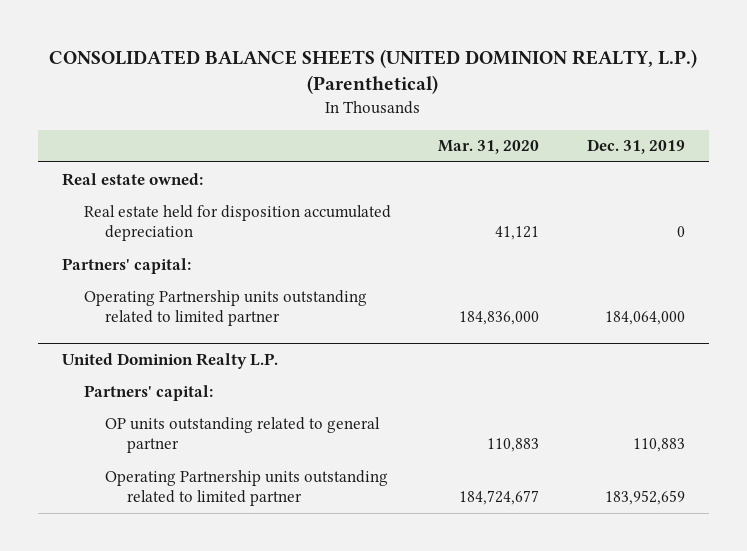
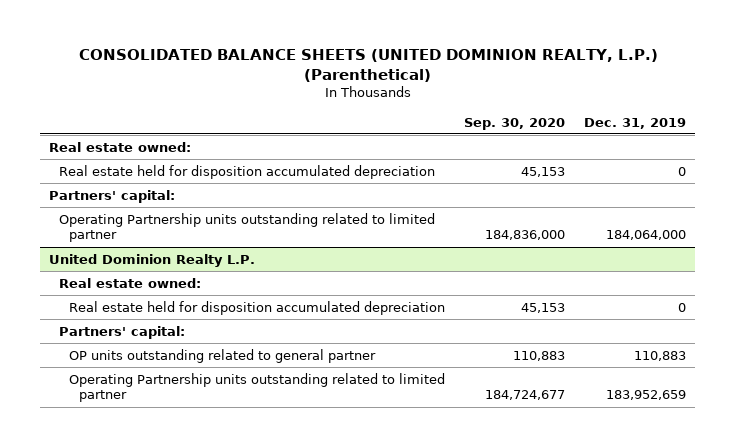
[438,140,540,155] Mar. 31, 2020 -> none
none -> [464,117,566,130] Sep. 30, 2020
none -> [59,277,202,288] Real estate owned:
none -> [69,300,446,315] Real estate held for disposition accumulated depreciation

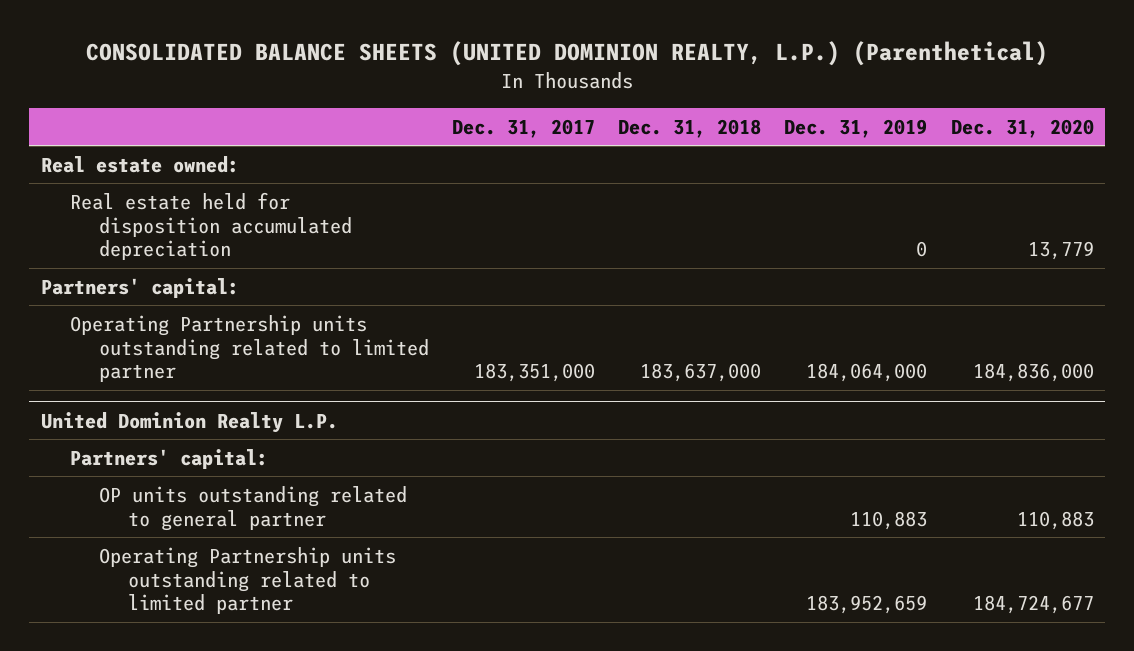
[464,117,566,130] Sep. 30, 2020 -> none
none -> [452,118,596,138] Dec. 31, 2017
none -> [618,118,762,138] Dec. 31, 2018
none -> [950,118,1094,138] Dec. 31, 2020
[59,277,202,288] Real estate owned: -> none
[69,300,446,315] Real estate held for disposition accumulated depreciation -> none

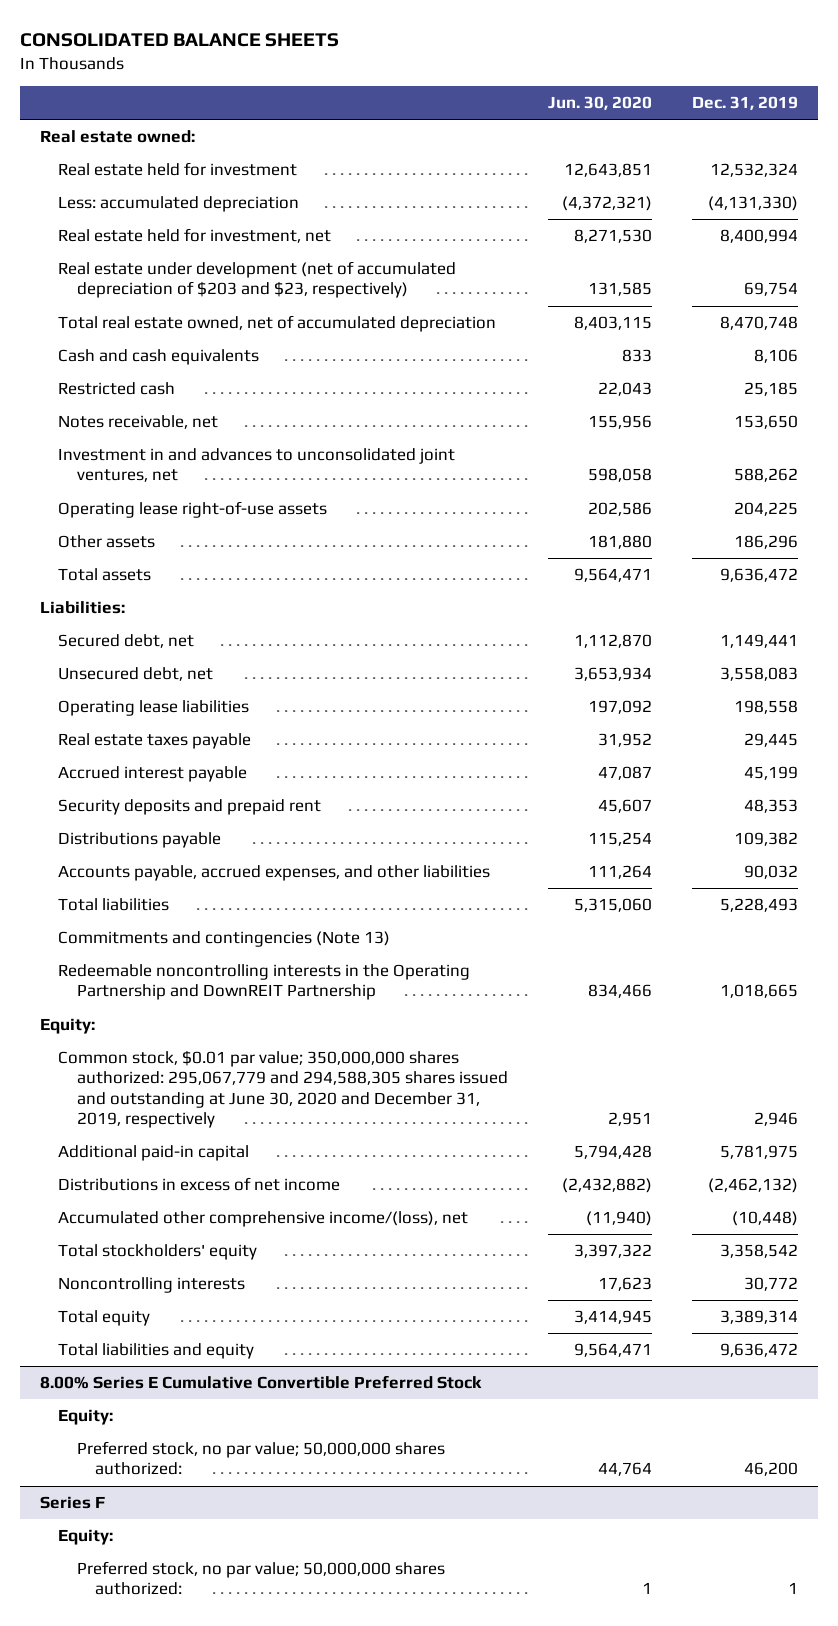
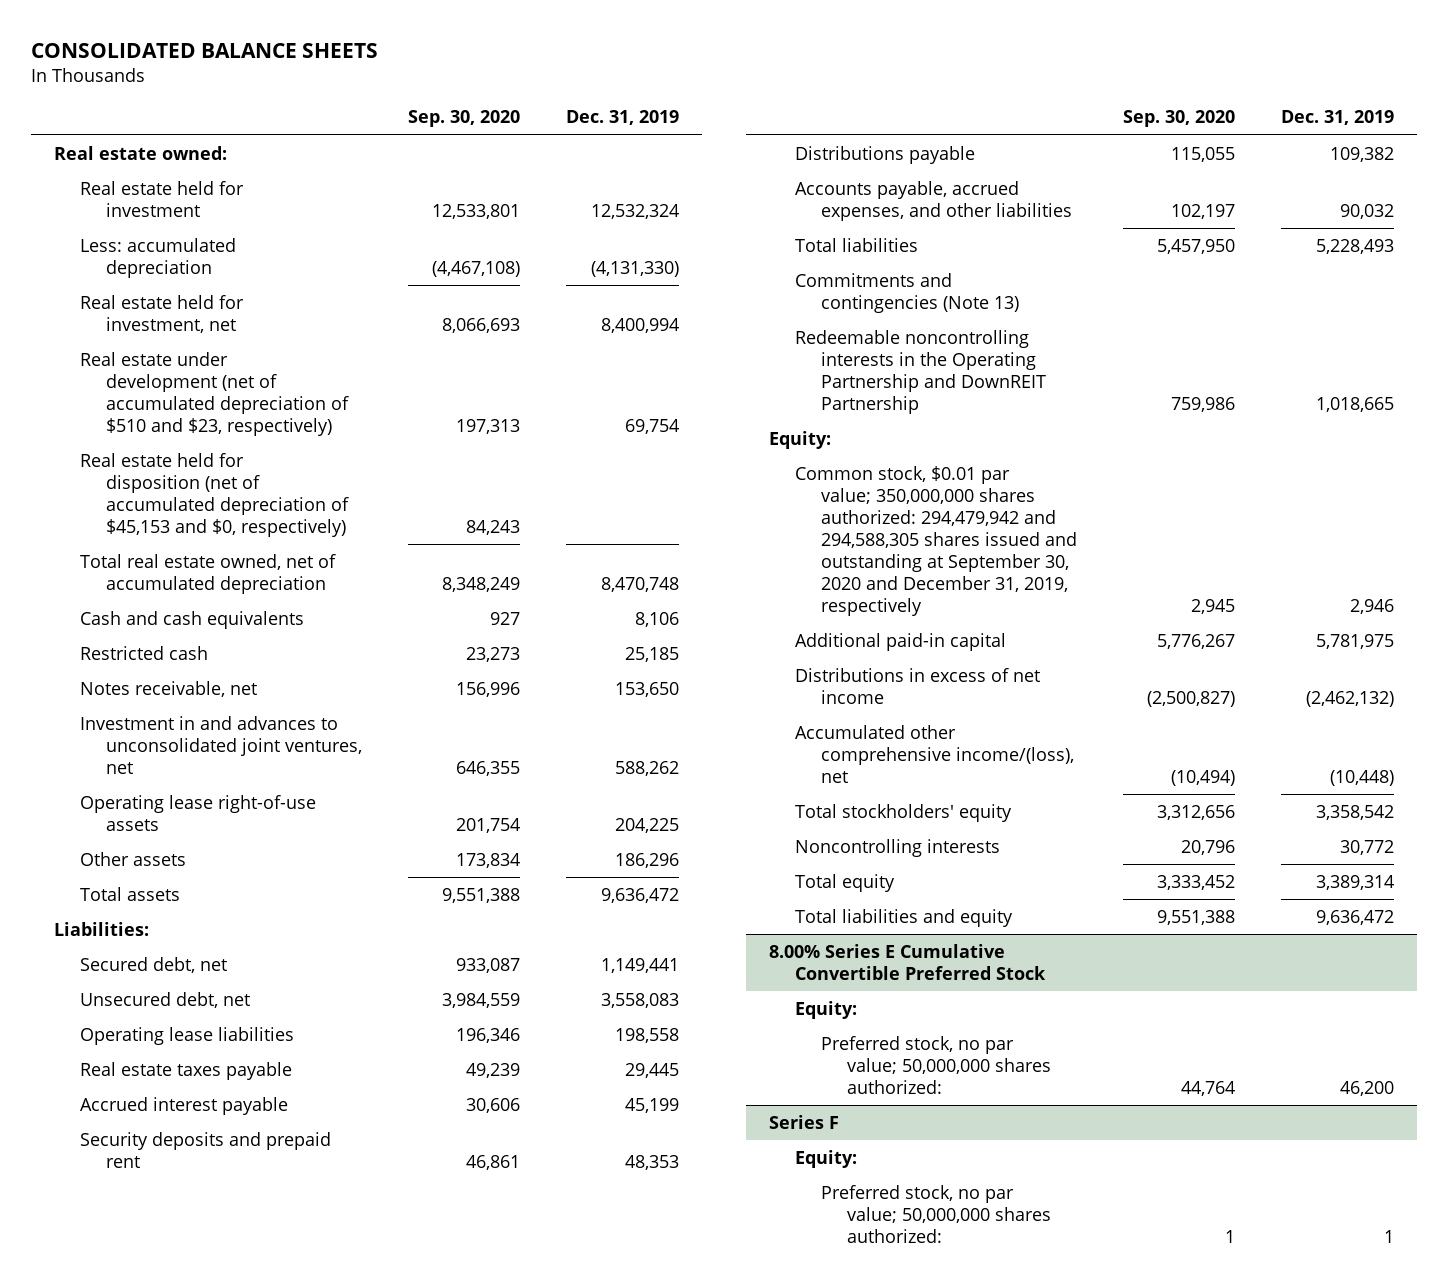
[547,96,652,111] Jun. 30, 2020 -> none
none -> [407,110,520,128] Sep. 30, 2020
[58,261,457,299] Real estate under development (net of accumulated depreciation of $203 and $23, respectively) -> [79,351,349,436] Real estate under development (net of accumulated depreciation of $510 and $23, respectively)
none -> [79,452,349,537] Real estate held for disposition (net of accumulated depreciation of $45,153 and $0, respectively)
[58,1050,508,1128] Common stock, $0.01 par value; 350,000,000 shares authorized: 295,067,779 and 294,588,305 shares issued and outstanding at June 30, 2020 and December 31, 2019, respectively -> [794,465,1077,616] Common stock, $0.01 par value; 350,000,000 shares authorized: 294,479,942 and 294,588,305 shares issued and outstanding at September 30, 2020 and December 31, 2019, respectively

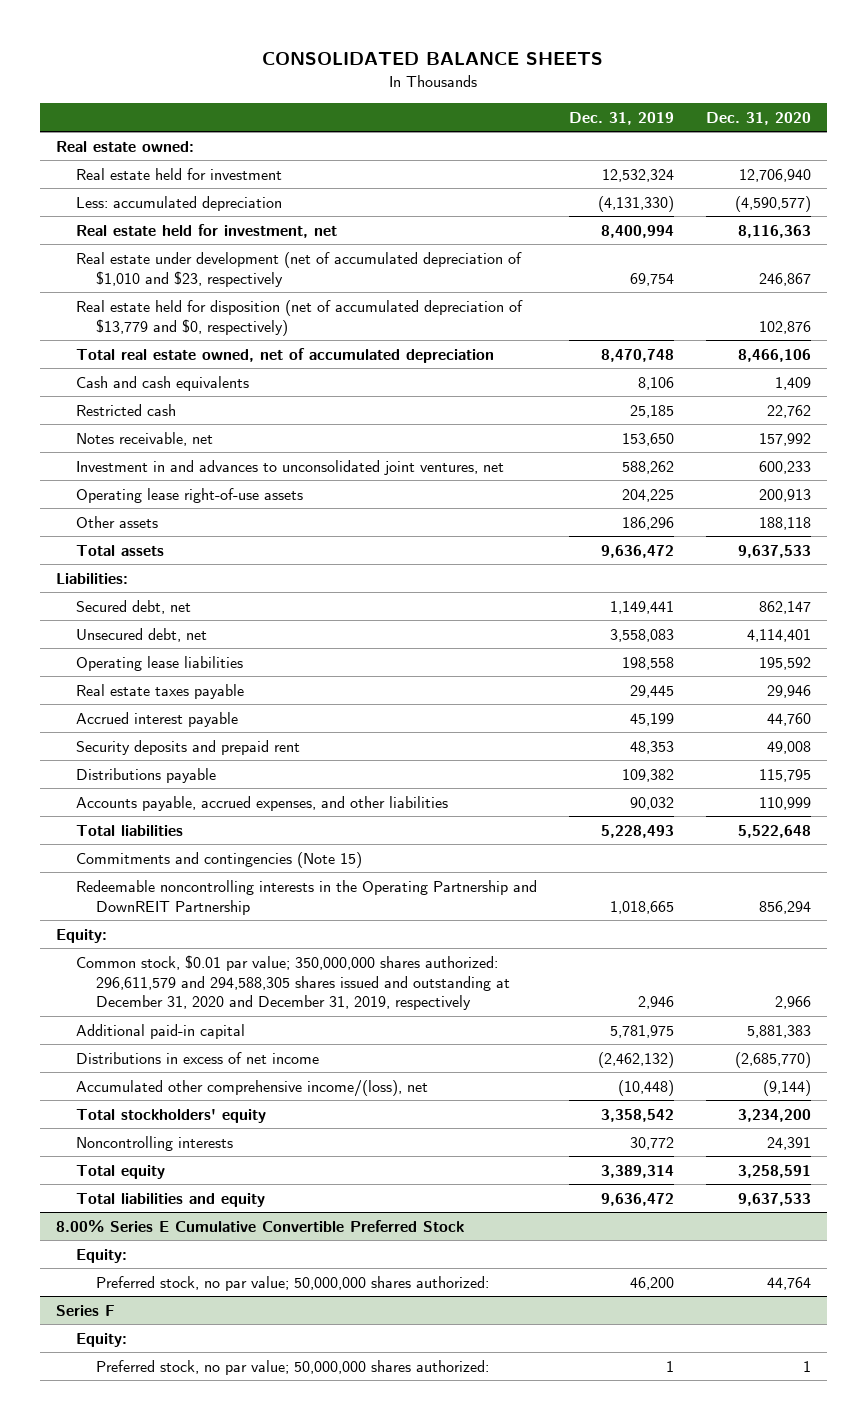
[407,110,520,128] Sep. 30, 2020 -> none
none -> [705,111,811,125] Dec. 31, 2020
[79,351,349,436] Real estate under development (net of accumulated depreciation of $510 and $23, respectively) -> [76,251,523,287] Real estate under development (net of accumulated depreciation of $1,010 and $23, respectively
[79,452,349,537] Real estate held for disposition (net of accumulated depreciation of $45,153 and $0, respectively) -> [76,299,524,336] Real estate held for disposition (net of accumulated depreciation of $13,779 and $0, respectively)
[794,272,1019,313] Commitments and contingencies (Note 13) -> [76,851,363,868] Commitments and contingencies (Note 15)
[794,465,1077,616] Common stock, $0.01 par value; 350,000,000 shares authorized: 294,479,942 and 294,588,305 shares issued and outstanding at September 30, 2020 and December 31, 2019, respectively -> [76,954,510,1011] Common stock, $0.01 par value; 350,000,000 shares authorized: 296,611,579 and 294,588,305 shares issued and outstanding at December 31, 2020 and December 31, 2019, respectively

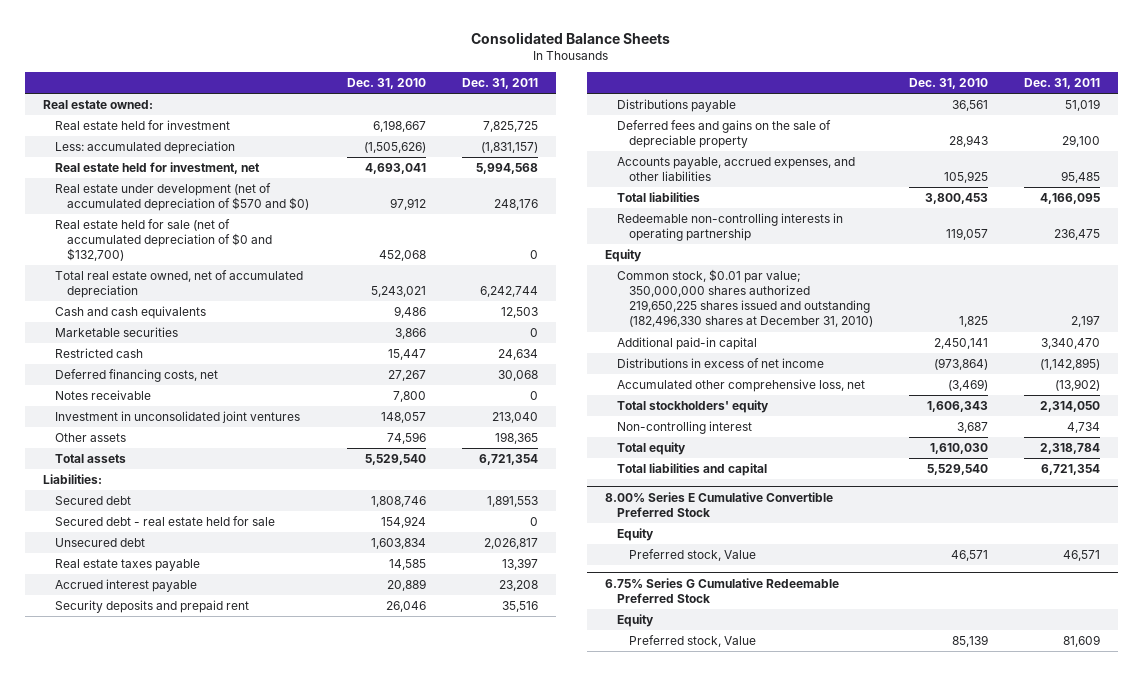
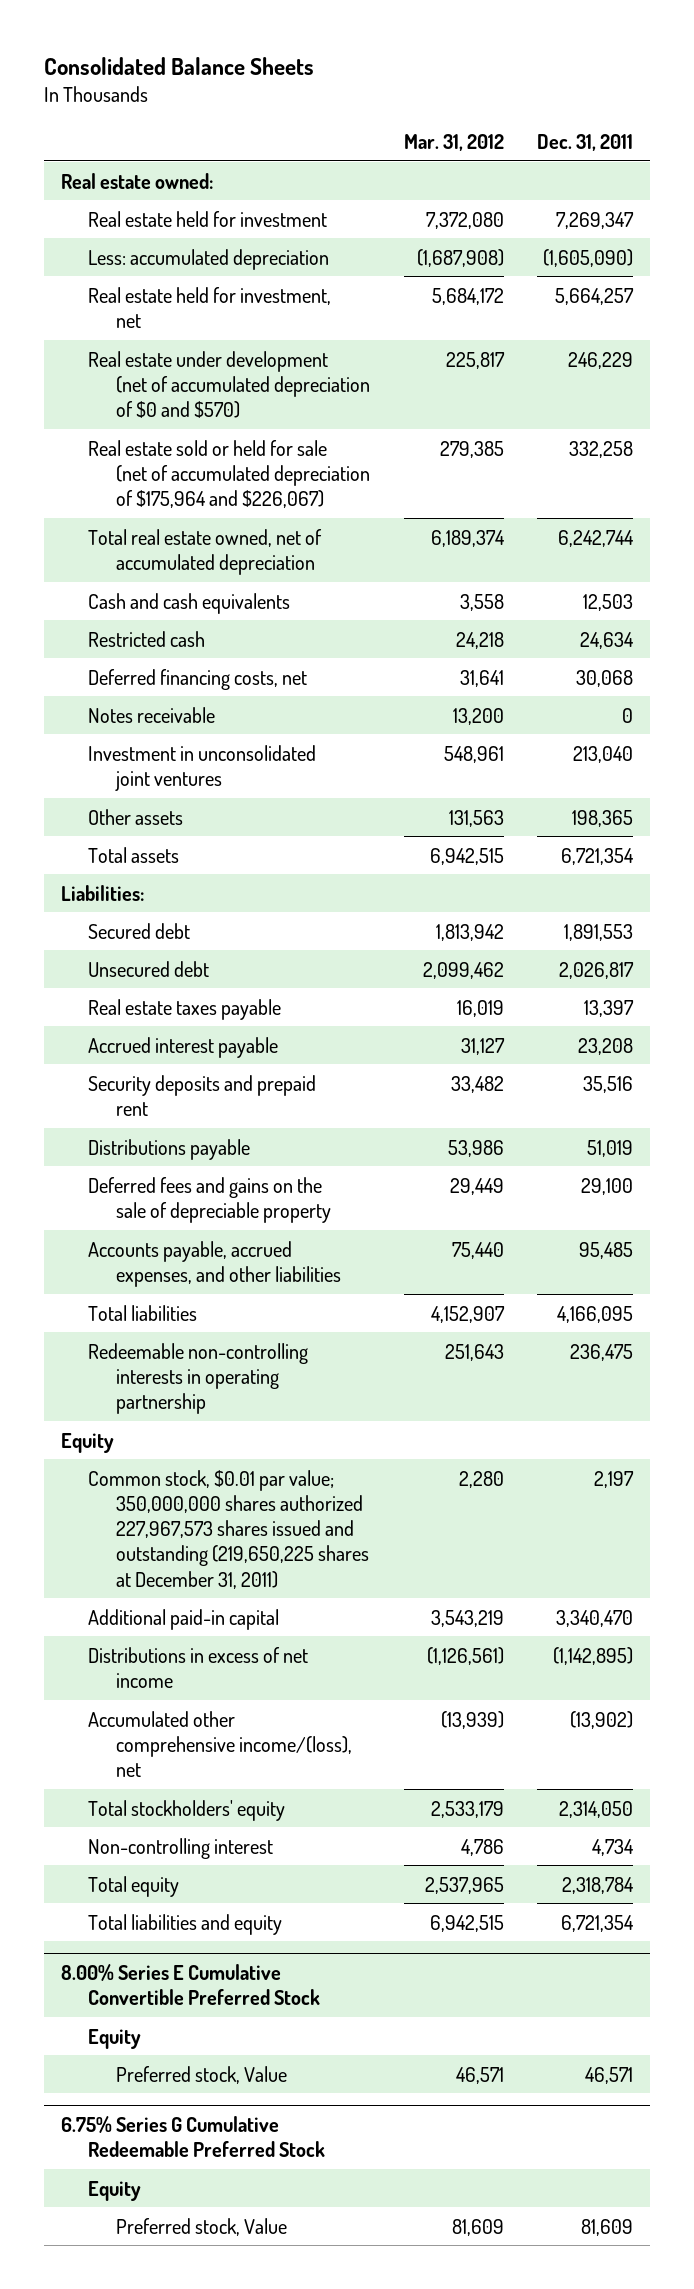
[347,78,427,90] Dec. 31, 2010 -> none
none -> [403,134,504,152] Mar. 31, 2012
[483,120,539,132] 7,825,725 -> [556,211,635,229] 7,269,347
[481,141,539,153] (1,831,157) -> [543,248,634,267] (1,605,090)
[476,162,539,174] 5,994,568 -> [555,287,635,305] 5,664,257
[54,182,310,212] Real estate under development (net of accumulated depreciation of $570 and $0) -> [88,350,370,419] Real estate under development (net of accumulated depreciation of $0 and $570)
[494,199,539,211] 248,176 -> [568,351,634,369] 246,229
[54,218,273,262] Real estate held for sale (net of accumulated depreciation of $0 and $132,700) -> [88,439,370,509] Real estate sold or held for sale (net of accumulated depreciation of $175,964 and $226,067)
[530,250,539,260] 0 -> [569,440,634,458] 332,258
[54,326,178,337] Marketable securities -> none
[54,515,275,526] Secured debt - real estate held for sale -> none
[616,268,874,328] Common stock, $0.01 par value; 350,000,000 shares authorized 219,650,225 shares issued and outstanding (182,496,330 shares at December 31, 2010) -> [88,1469,369,1589] Common stock, $0.01 par value; 350,000,000 shares authorized 227,967,573 shares issued and outstanding (219,650,225 shares at December 31, 2011)
[616,378,865,392] Accumulated other comprehensive loss, net -> [88,1710,352,1778] Accumulated other comprehensive income/(loss), net
[616,462,767,476] Total liabilities and capital -> [88,1913,283,1935] Total liabilities and equity

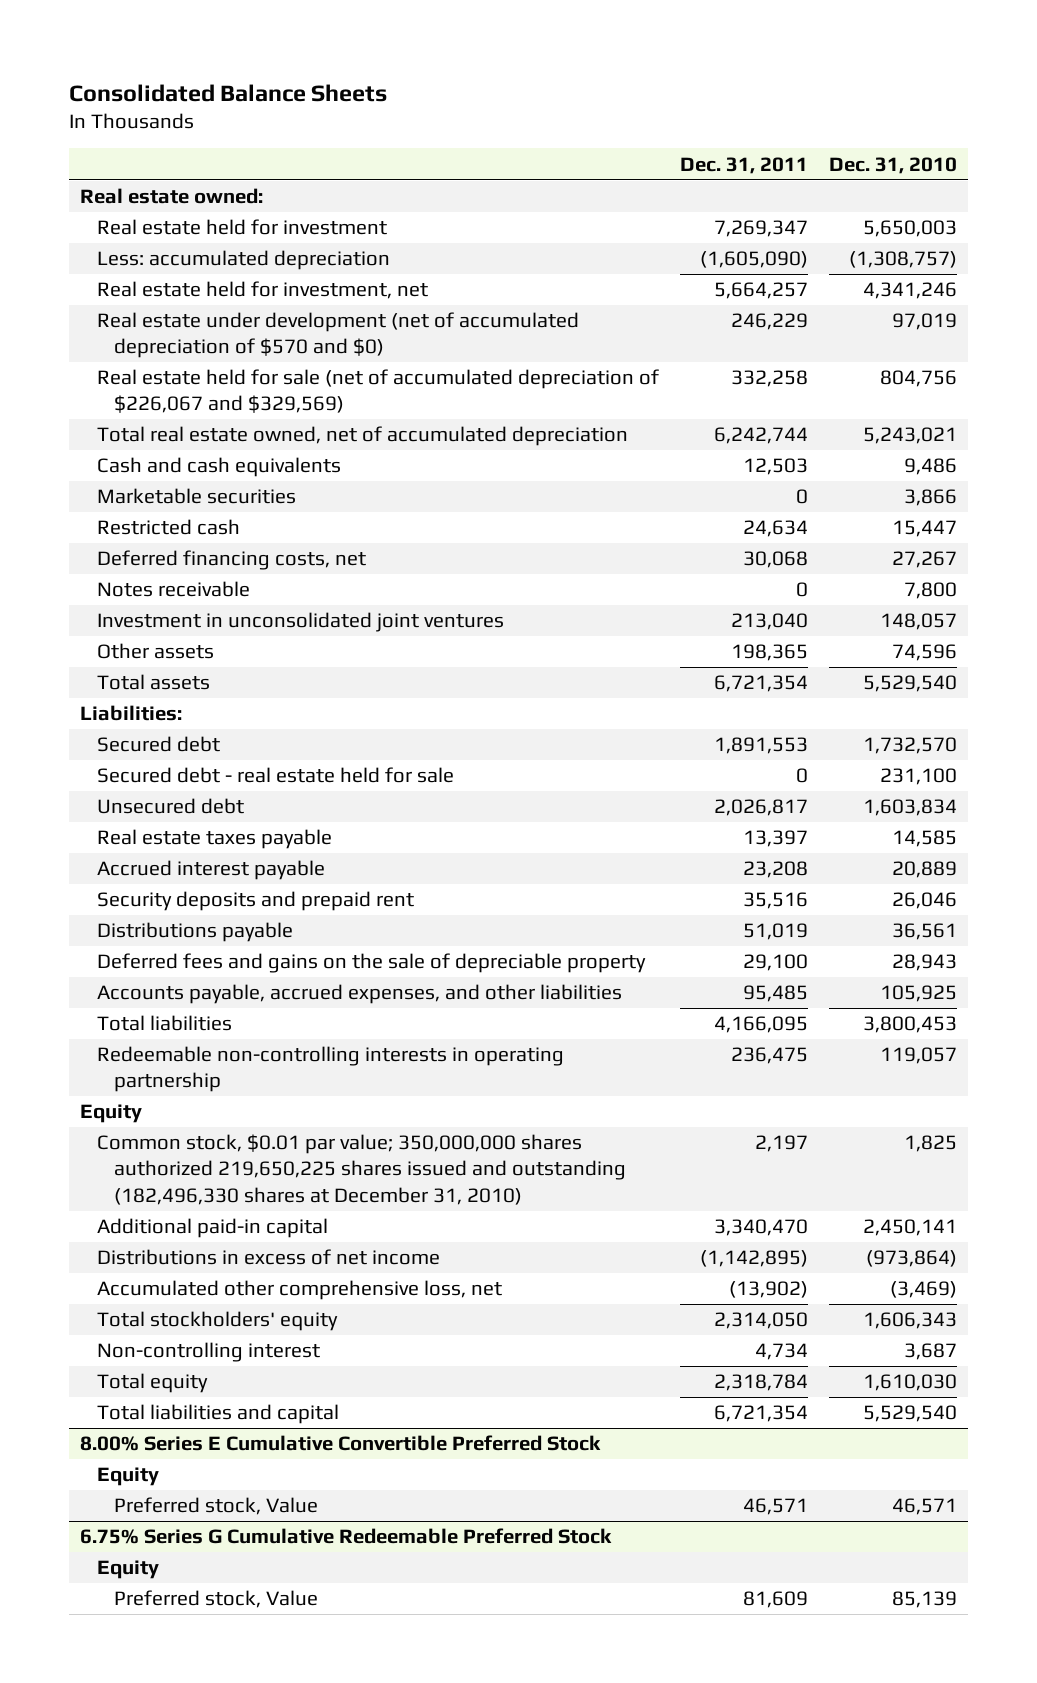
[403,134,504,152] Mar. 31, 2012 -> none
none -> [829,156,958,174] Dec. 31, 2010
[88,350,370,419] Real estate under development (net of accumulated depreciation of $0 and $570) -> [96,312,579,359] Real estate under development (net of accumulated depreciation of $570 and $0)
[88,439,370,509] Real estate sold or held for sale (net of accumulated depreciation of $175,964 and $226,067) -> [96,369,659,414] Real estate held for sale (net of accumulated depreciation of $226,067 and $329,569)
none -> [96,488,296,505] Marketable securities
none -> [96,767,454,784] Secured debt - real estate held for sale
[88,1469,369,1589] Common stock, $0.01 par value; 350,000,000 shares authorized 227,967,573 shares issued and outstanding (219,650,225 shares at December 31, 2011) -> [96,1134,626,1205] Common stock, $0.01 par value; 350,000,000 shares authorized 219,650,225 shares issued and outstanding (182,496,330 shares at December 31, 2010)
[88,1710,352,1778] Accumulated other comprehensive income/(loss), net -> [96,1280,502,1301] Accumulated other comprehensive loss, net
[88,1913,283,1935] Total liabilities and equity -> [96,1404,339,1425] Total liabilities and capital

